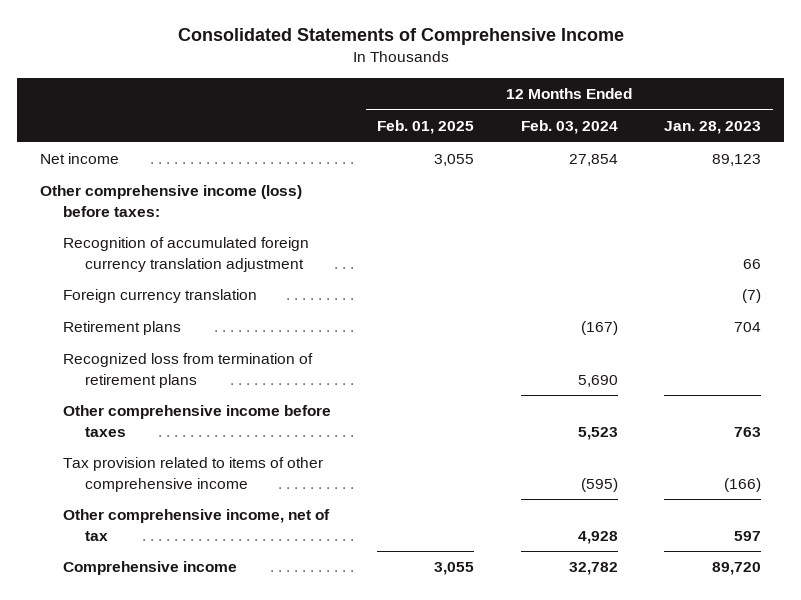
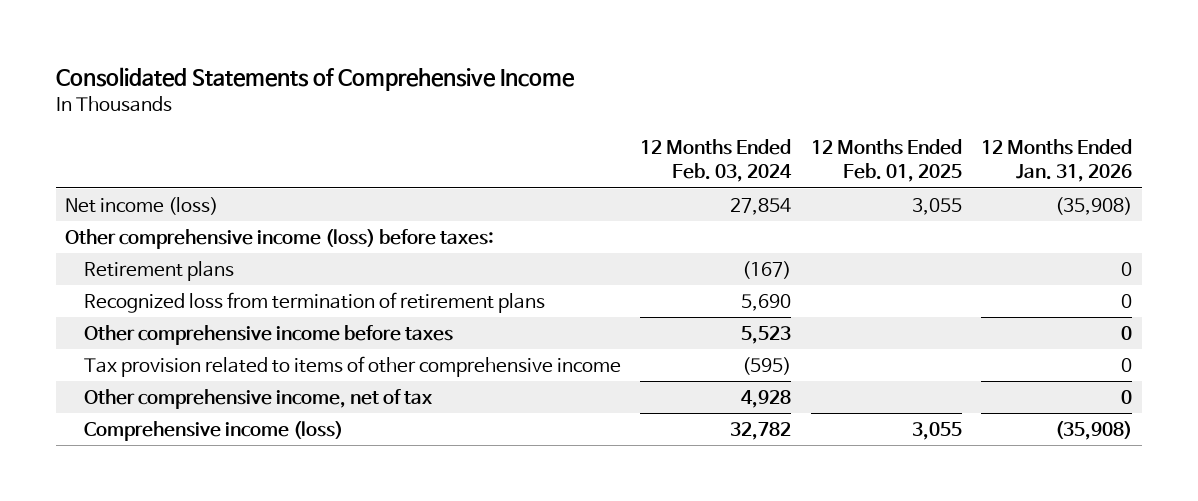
[663,121,761,135] Jan. 28, 2023 -> none
none -> [981,138,1133,183] 12 Months Ended Jan. 31, 2026
[40,153,120,165] Net income -> [65,197,219,216] Net income (loss)
[62,237,309,272] Recognition of accumulated foreign currency translation adjustment -> none
[62,289,257,304] Foreign currency translation -> none
[62,561,237,576] Comprehensive income -> [83,421,343,442] Comprehensive income (loss)

